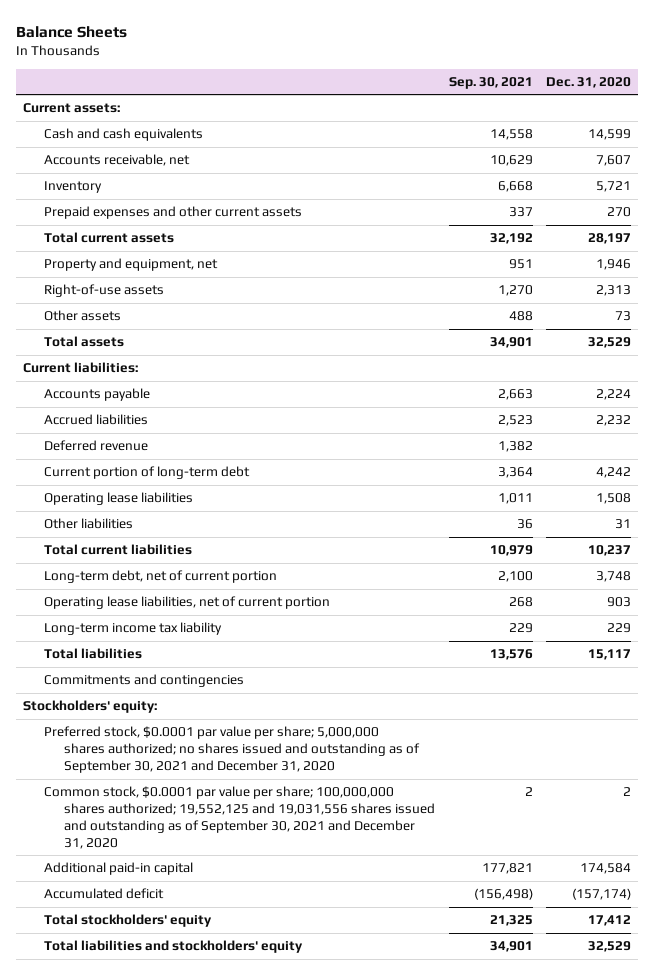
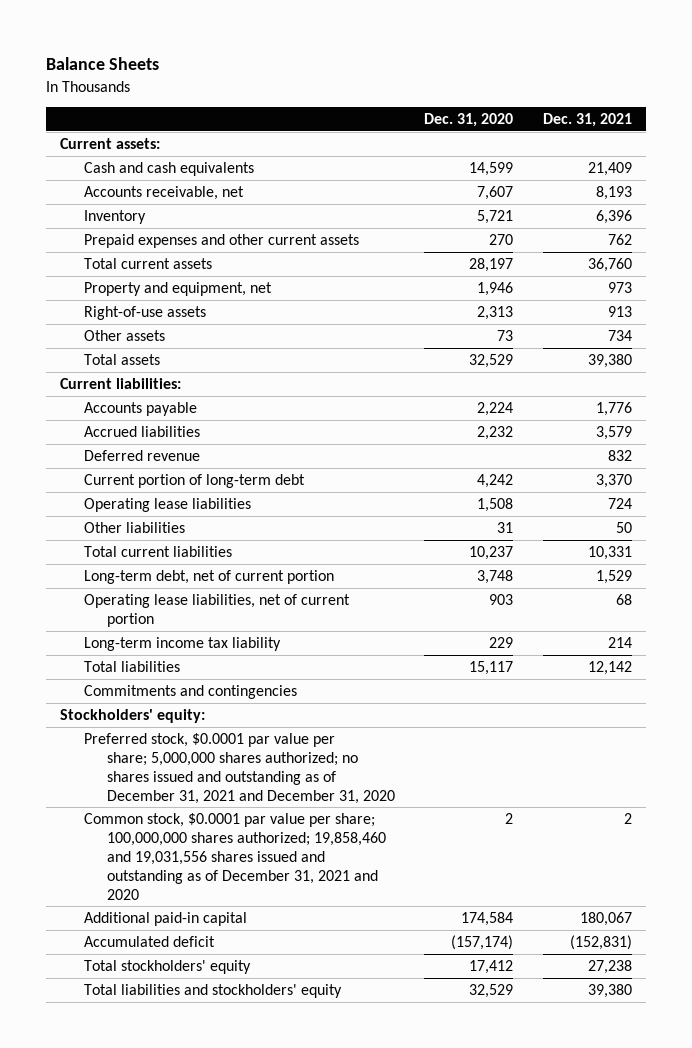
[448,77,533,90] Sep. 30, 2021 -> none
none -> [542,113,632,128] Dec. 31, 2021
[43,726,421,774] Preferred stock, $0.0001 par value per share; 5,000,000 shares authorized; no shares issued and outstanding as of September 30, 2021 and December 31, 2020 -> [83,732,396,804] Preferred stock, $0.0001 par value per share; 5,000,000 shares authorized; no shares issued and outstanding as of December 31, 2021 and December 31, 2020
[43,786,436,850] Common stock, $0.0001 par value per share; 100,000,000 shares authorized; 19,552,125 and 19,031,556 shares issued and outstanding as of September 30, 2021 and December 31, 2020 -> [83,812,387,900] Common stock, $0.0001 par value per share; 100,000,000 shares authorized; 19,858,460 and 19,031,556 shares issued and outstanding as of December 31, 2021 and 2020

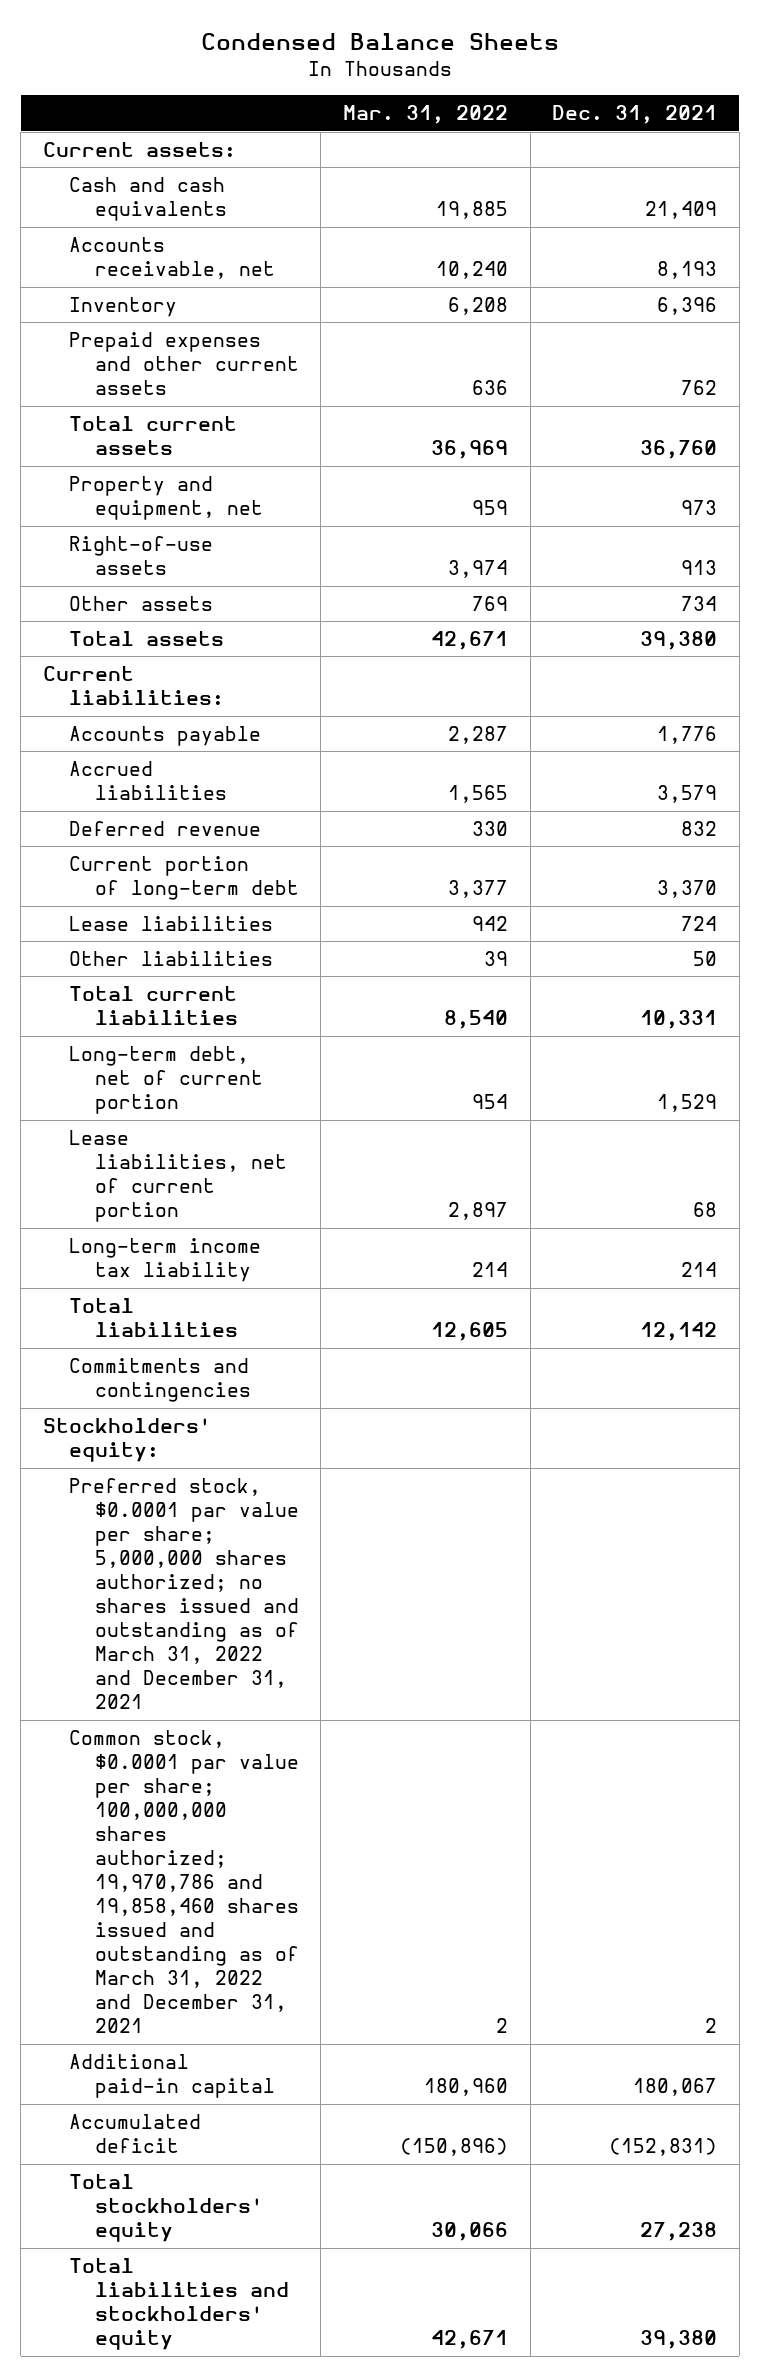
[45,57,159,71] Balance Sheets -> [200,33,559,51] Condensed Balance Sheets
[424,113,514,128] Dec. 31, 2020 -> none
none -> [342,105,508,125] Mar. 31, 2022
[83,497,251,512] Operating lease liabilities -> [68,916,273,932] Lease liabilities
[83,593,350,627] Operating lease liabilities, net of current portion -> [68,1130,287,1223] Lease liabilities, net of current portion
[83,732,396,804] Preferred stock, $0.0001 par value per share; 5,000,000 shares authorized; no shares issued and outstanding as of December 31, 2021 and December 31, 2020 -> [68,1478,299,1710] Preferred stock, $0.0001 par value per share; 5,000,000 shares authorized; no shares issued and outstanding as of March 31, 2022 and December 31, 2021
[83,812,387,900] Common stock, $0.0001 par value per share; 100,000,000 shares authorized; 19,858,460 and 19,031,556 shares issued and outstanding as of December 31, 2021 and 2020 -> [68,1730,299,2034] Common stock, $0.0001 par value per share; 100,000,000 shares authorized; 19,970,786 and 19,858,460 shares issued and outstanding as of March 31, 2022 and December 31, 2021

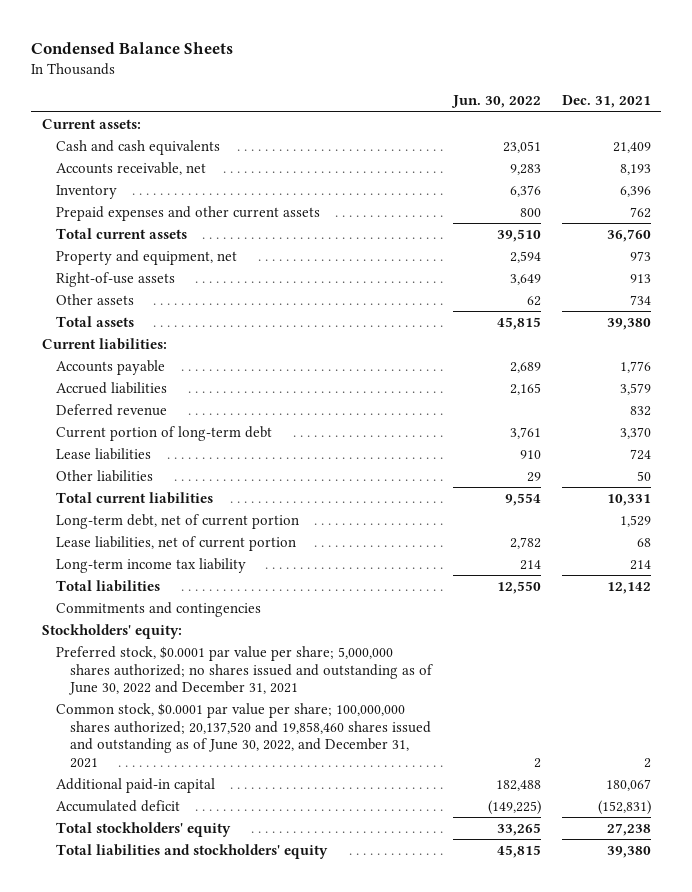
[342,105,508,125] Mar. 31, 2022 -> none
none -> [450,95,541,109] Jun. 30, 2022
[68,1478,299,1710] Preferred stock, $0.0001 par value per share; 5,000,000 shares authorized; no shares issued and outstanding as of March 31, 2022 and December 31, 2021 -> [55,645,434,696] Preferred stock, $0.0001 par value per share; 5,000,000 shares authorized; no shares issued and outstanding as of June 30, 2022 and December 31, 2021
[68,1730,299,2034] Common stock, $0.0001 par value per share; 100,000,000 shares authorized; 19,970,786 and 19,858,460 shares issued and outstanding as of March 31, 2022 and December 31, 2021 -> [55,702,432,768] Common stock, $0.0001 par value per share; 100,000,000 shares authorized; 20,137,520 and 19,858,460 shares issued and outstanding as of June 30, 2022, and December 31, 2021

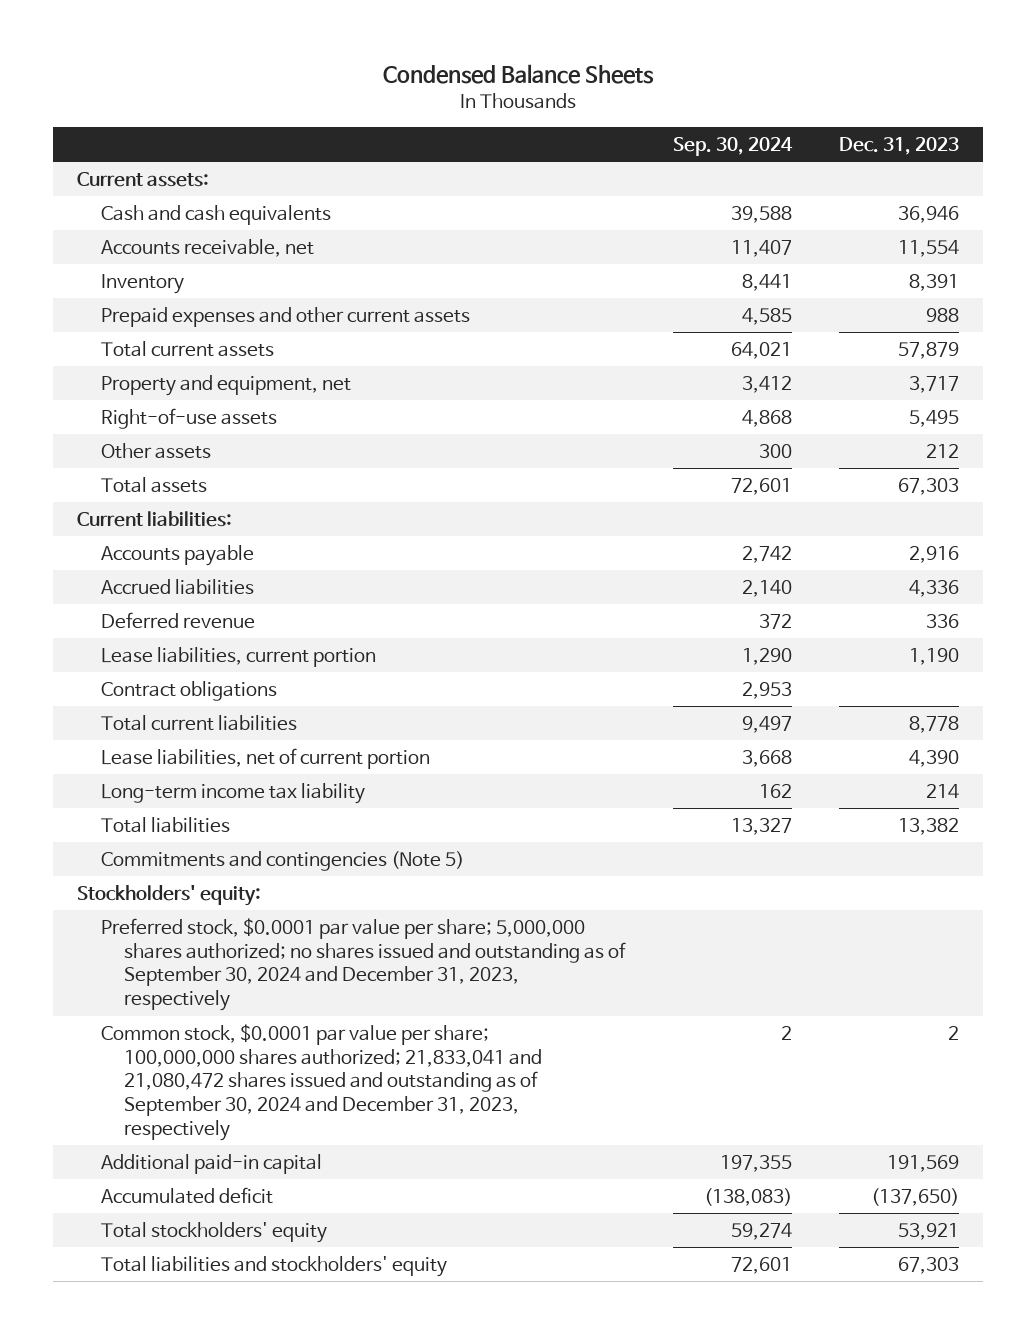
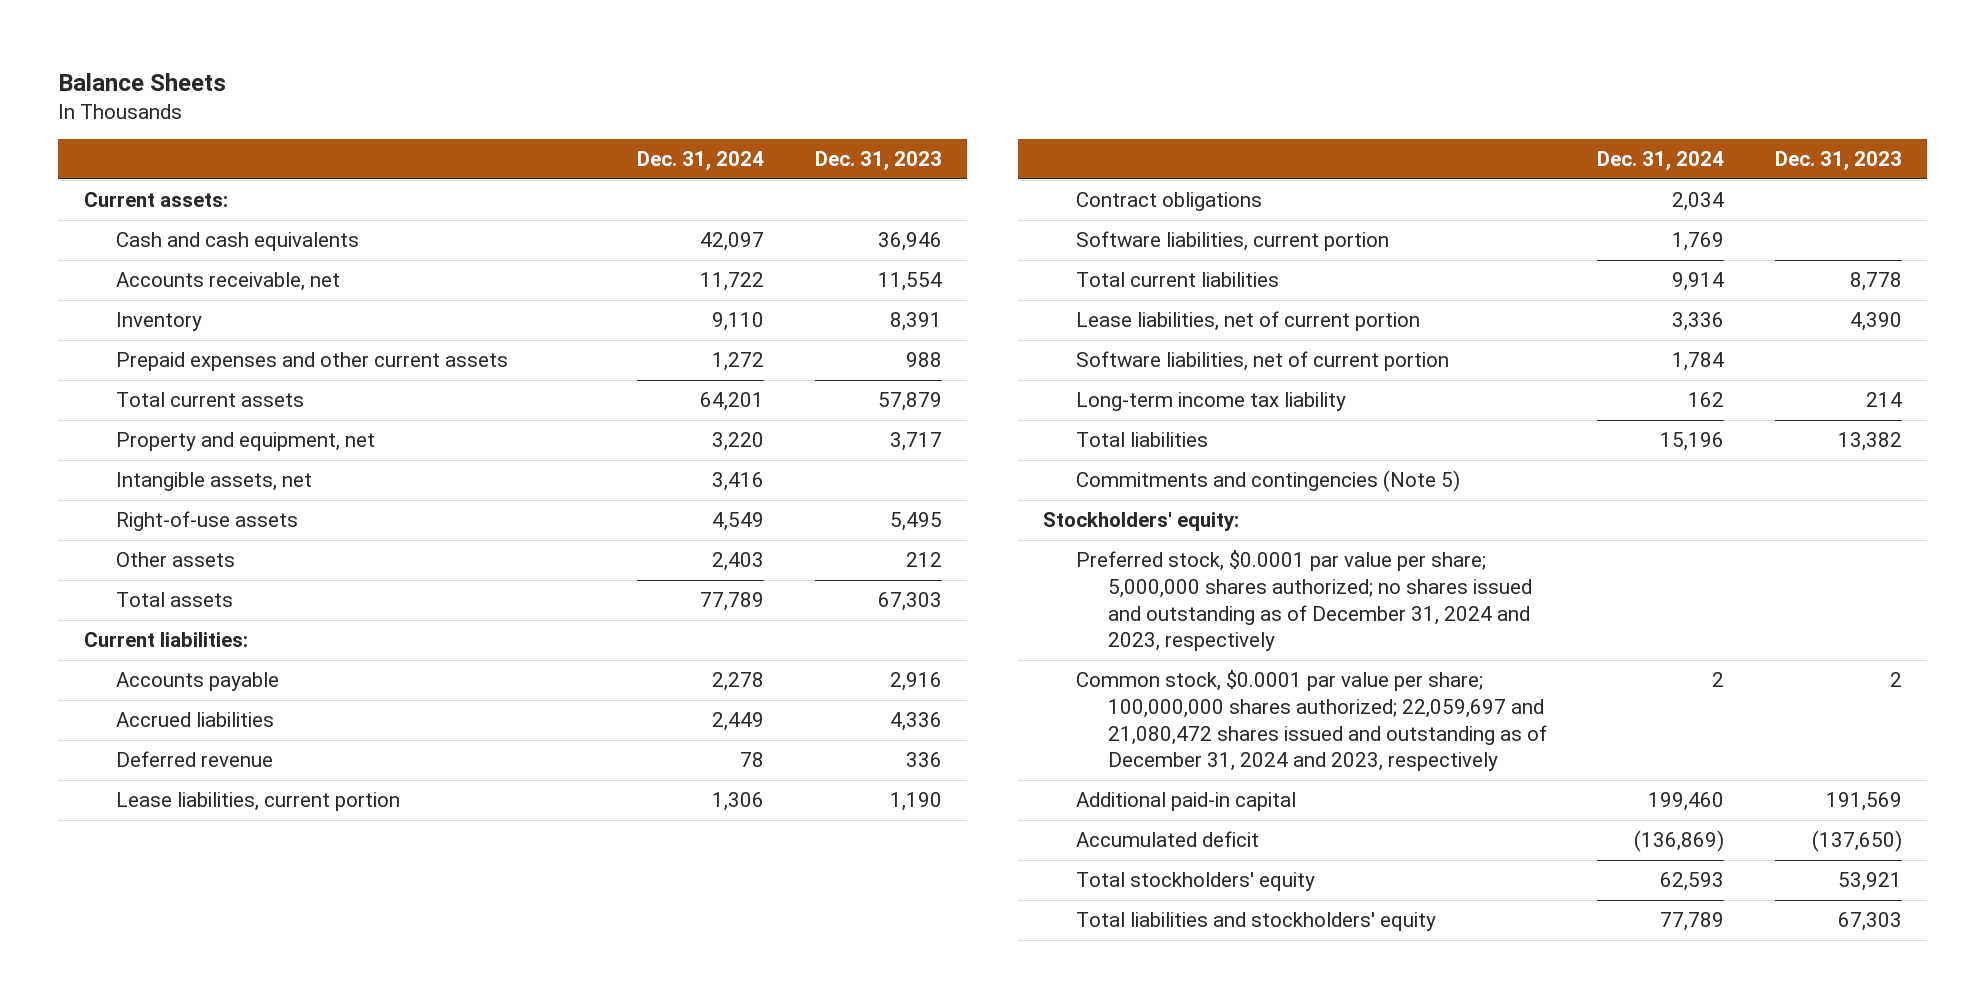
[383,64,655,85] Condensed Balance Sheets -> [58,72,227,91] Balance Sheets
[672,136,793,156] Sep. 30, 2024 -> none
none -> [637,151,765,172] Dec. 31, 2024
none -> [115,472,312,492] Intangible assets, net
none -> [1075,231,1389,252] Software liabilities, current portion
none -> [1075,351,1449,372] Software liabilities, net of current portion
[100,918,627,1012] Preferred stock, $0.0001 par value per share; 5,000,000 shares authorized; no shares issued and outstanding as of September 30, 2024 and December 31, 2023, respectively -> [1075,550,1533,652] Preferred stock, $0.0001 par value per share; 5,000,000 shares authorized; no shares issued and outstanding as of December 31, 2024 and 2023, respectively
[100,1024,543,1141] Common stock, $0.0001 par value per share; 100,000,000 shares authorized; 21,833,041 and 21,080,472 shares issued and outstanding as of September 30, 2024 and December 31, 2023, respectively -> [1075,670,1548,772] Common stock, $0.0001 par value per share; 100,000,000 shares authorized; 22,059,697 and 21,080,472 shares issued and outstanding as of December 31, 2024 and 2023, respectively

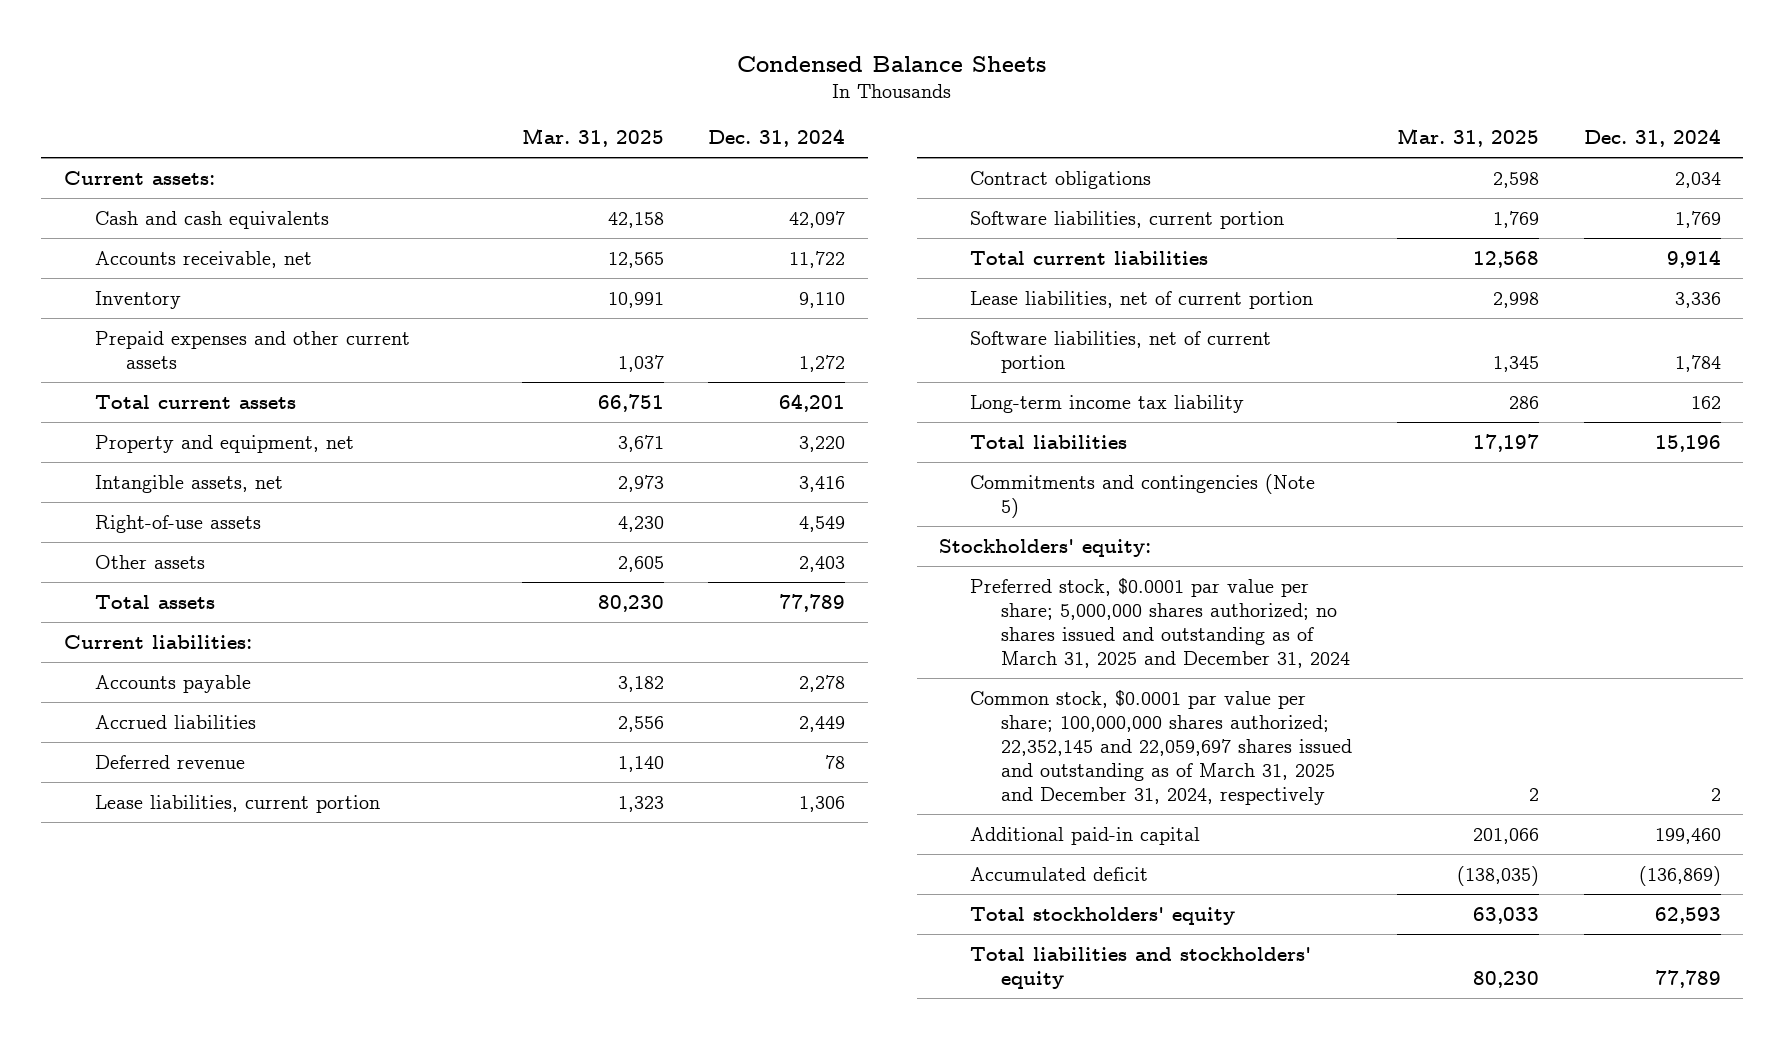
[58,72,227,91] Balance Sheets -> [737,55,1047,72] Condensed Balance Sheets
[814,151,942,172] Dec. 31, 2023 -> none
none -> [521,128,664,148] Mar. 31, 2025
[1075,550,1533,652] Preferred stock, $0.0001 par value per share; 5,000,000 shares authorized; no shares issued and outstanding as of December 31, 2024 and 2023, respectively -> [970,577,1351,668] Preferred stock, $0.0001 par value per share; 5,000,000 shares authorized; no shares issued and outstanding as of March 31, 2025 and December 31, 2024
[1075,670,1548,772] Common stock, $0.0001 par value per share; 100,000,000 shares authorized; 22,059,697 and 21,080,472 shares issued and outstanding as of December 31, 2024 and 2023, respectively -> [970,689,1353,805] Common stock, $0.0001 par value per share; 100,000,000 shares authorized; 22,352,145 and 22,059,697 shares issued and outstanding as of March 31, 2025 and December 31, 2024, respectively

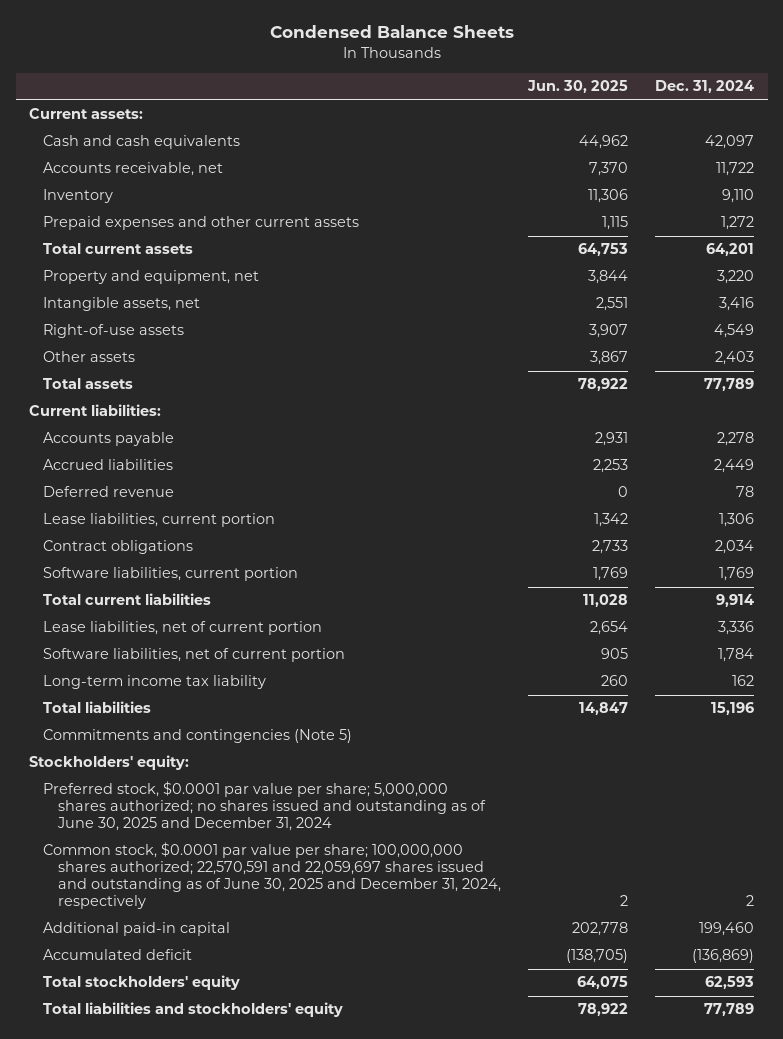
[521,128,664,148] Mar. 31, 2025 -> none
none -> [526,80,628,94] Jun. 30, 2025
[970,577,1351,668] Preferred stock, $0.0001 par value per share; 5,000,000 shares authorized; no shares issued and outstanding as of March 31, 2025 and December 31, 2024 -> [43,781,486,832] Preferred stock, $0.0001 par value per share; 5,000,000 shares authorized; no shares issued and outstanding as of June 30, 2025 and December 31, 2024
[970,689,1353,805] Common stock, $0.0001 par value per share; 100,000,000 shares authorized; 22,352,145 and 22,059,697 shares issued and outstanding as of March 31, 2025 and December 31, 2024, respectively -> [43,842,501,910] Common stock, $0.0001 par value per share; 100,000,000 shares authorized; 22,570,591 and 22,059,697 shares issued and outstanding as of June 30, 2025 and December 31, 2024, respectively

